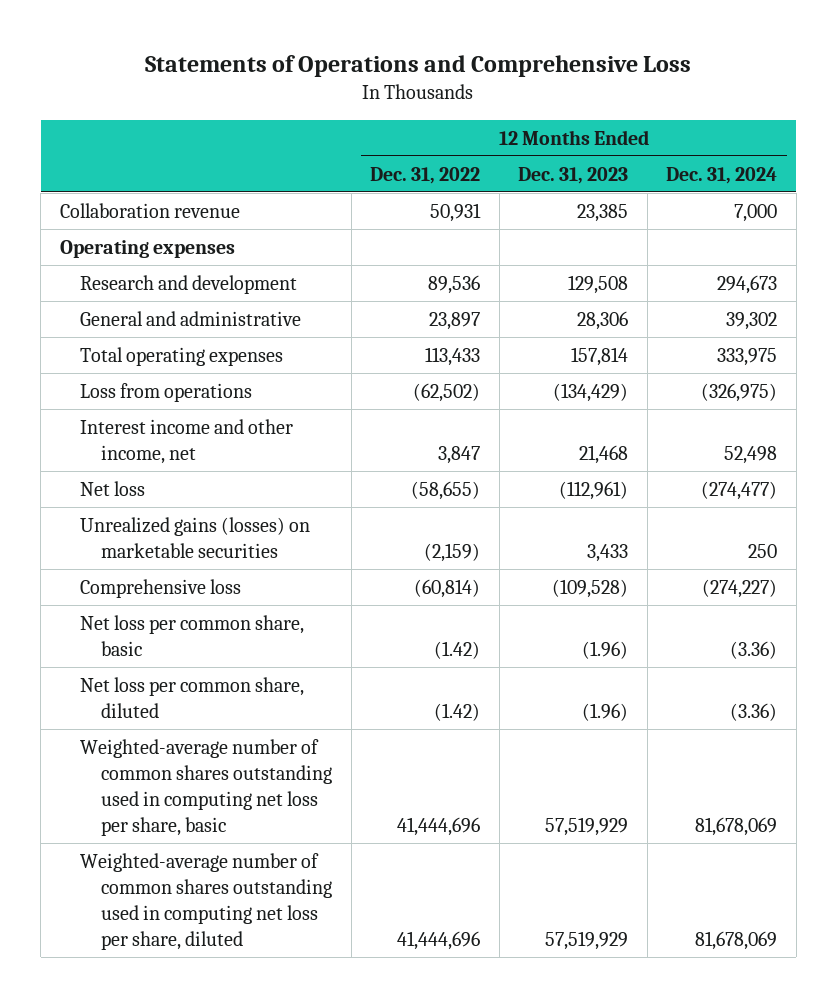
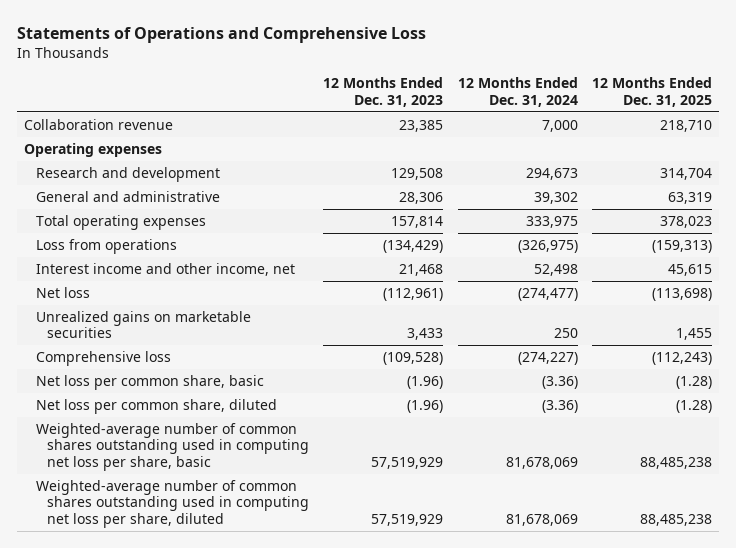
[370,166,481,184] Dec. 31, 2022 -> none
none -> [591,77,712,107] 12 Months Ended Dec. 31, 2025
[80,516,311,558] Unrealized gains (losses) on marketable securities -> [35,310,251,339] Unrealized gains on marketable securities

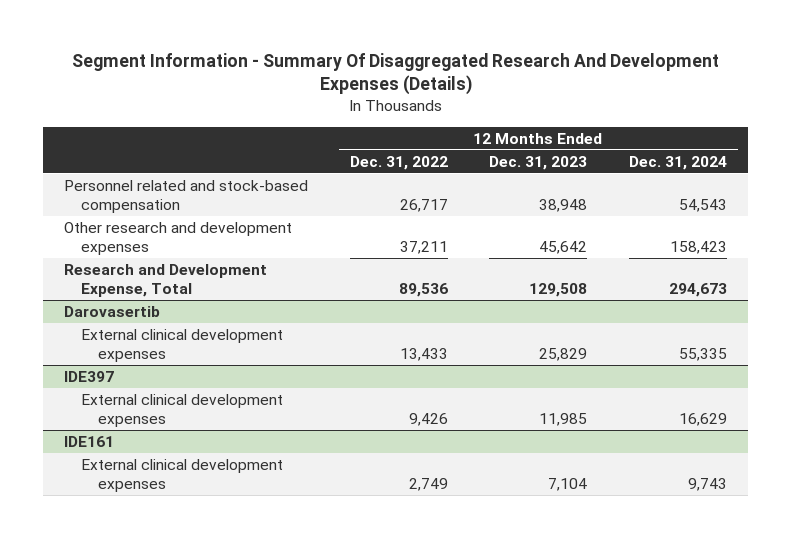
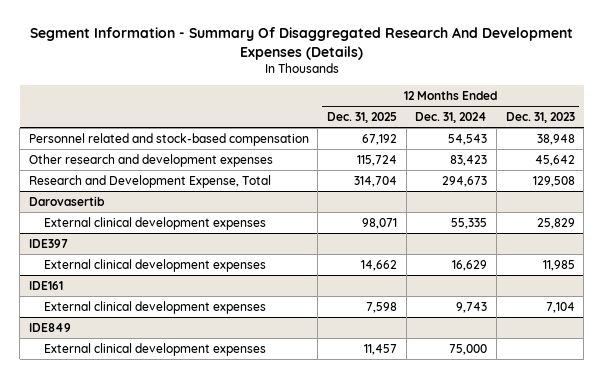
[349,155,448,170] Dec. 31, 2022 -> none
none -> [327,112,398,124] Dec. 31, 2025
[670,241,728,255] 158,423 -> [450,154,488,166] 83,423
none -> [28,322,71,332] IDE849
none -> [43,342,266,356] External clinical development expenses

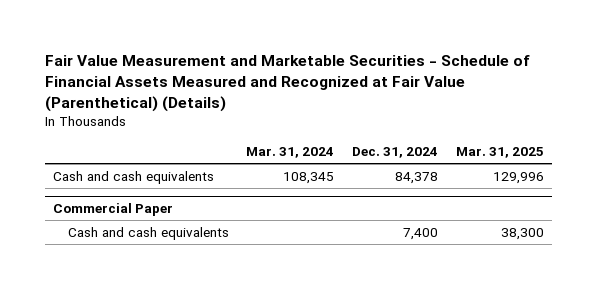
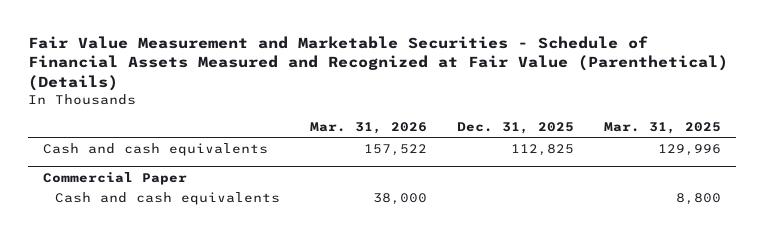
[246,147,335,159] Mar. 31, 2024 -> none
[352,147,439,159] Dec. 31, 2024 -> none
none -> [309,122,427,135] Mar. 31, 2026
none -> [456,122,574,135] Dec. 31, 2025
[500,227,544,240] 38,300 -> [675,192,721,205] 8,800

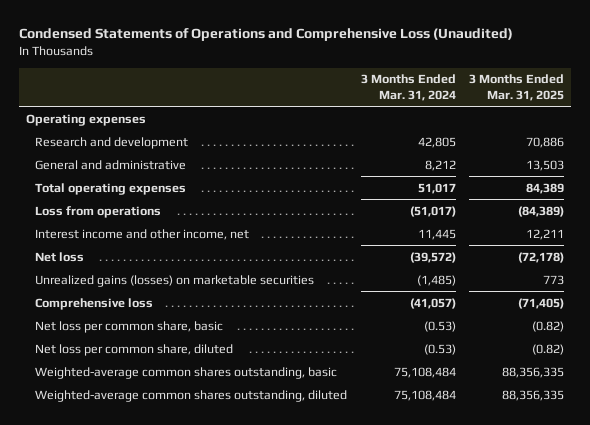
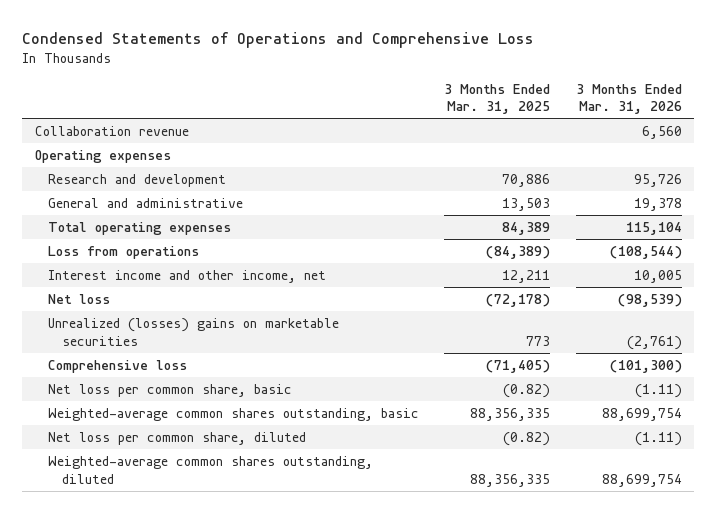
[19,28,514,42] Condensed Statements of Operations and Comprehensive Loss (Unaudited) -> [21,31,534,48] Condensed Statements of Operations and Comprehensive Loss
[360,74,456,101] 3 Months Ended Mar. 31, 2024 -> none
none -> [575,83,682,115] 3 Months Ended Mar. 31, 2026
none -> [34,125,189,136] Collaboration revenue
[35,274,315,287] Unrealized gains (losses) on marketable securities -> [48,317,340,346] Unrealized (losses) gains on marketable securities
[35,343,234,356] Net loss per common share, diluted -> [48,431,307,445] Net loss per common share, diluted

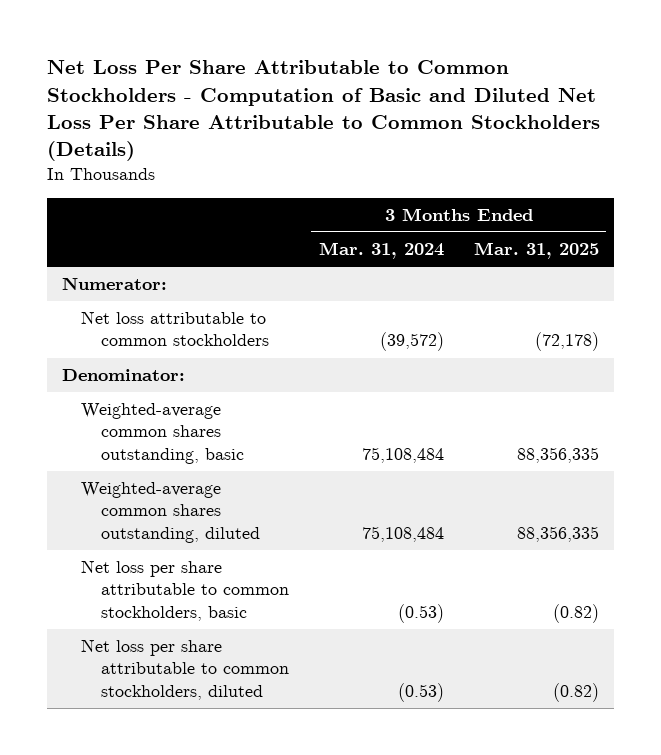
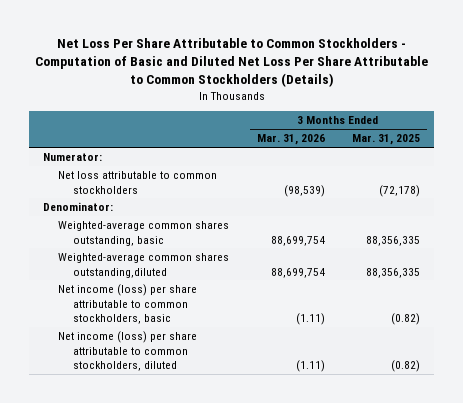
[318,242,444,260] Mar. 31, 2024 -> none
none -> [256,134,325,146] Mar. 31, 2026
[81,482,260,543] Weighted-average common shares outstanding, diluted -> [58,253,230,278] Weighted-average common shares outstanding,diluted
[81,560,289,621] Net loss per share attributable to common stockholders, basic -> [58,284,198,324] Net income (loss) per share attributable to common stockholders, basic
[81,639,289,700] Net loss per share attributable to common stockholders, diluted -> [58,331,198,371] Net income (loss) per share attributable to common stockholders, diluted

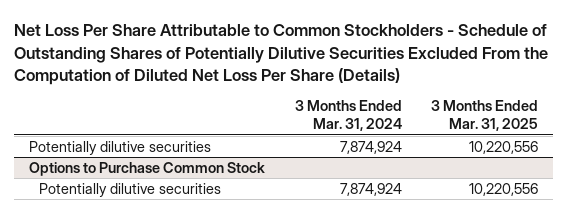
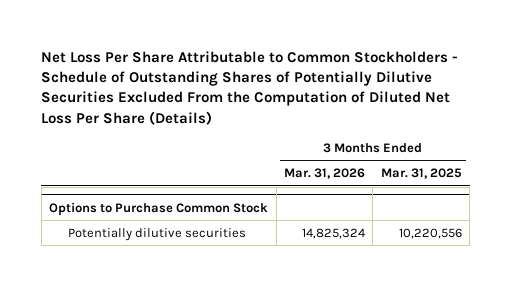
[294,100,402,132] 3 Months Ended Mar. 31, 2024 -> none
none -> [284,168,366,180] Mar. 31, 2026
[28,140,211,155] Potentially dilutive securities -> none

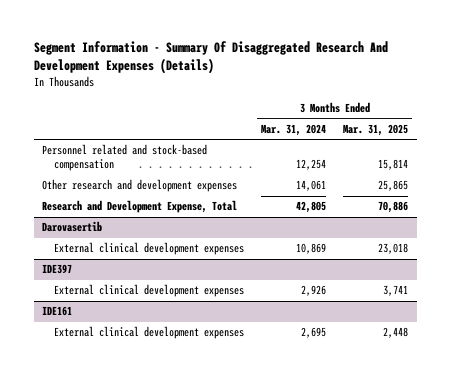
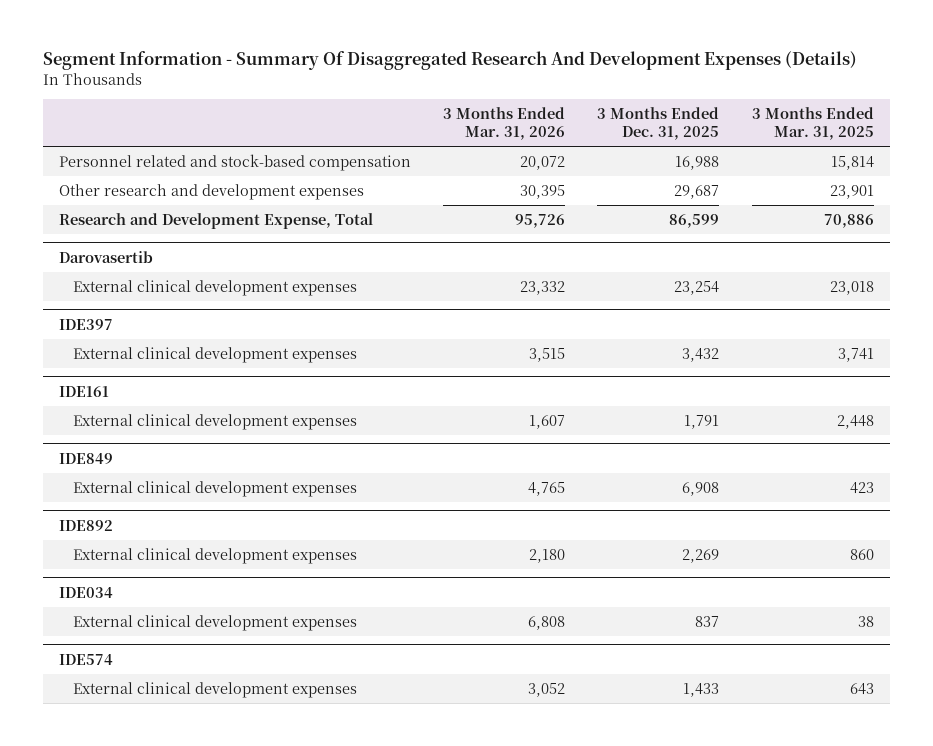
[261,123,327,136] Mar. 31, 2024 -> none
none -> [443,107,566,140] 3 Months Ended Mar. 31, 2026
none -> [597,107,720,140] 3 Months Ended Dec. 31, 2025
[378,180,409,192] 25,865 -> [829,184,874,199] 23,901
none -> [58,452,113,464] IDE849
none -> [72,480,357,497] External clinical development expenses
none -> [58,519,113,531] IDE892
none -> [72,547,357,564] External clinical development expenses
none -> [58,586,113,598] IDE034
none -> [72,614,357,631] External clinical development expenses
none -> [58,653,113,665] IDE574
none -> [72,681,357,698] External clinical development expenses

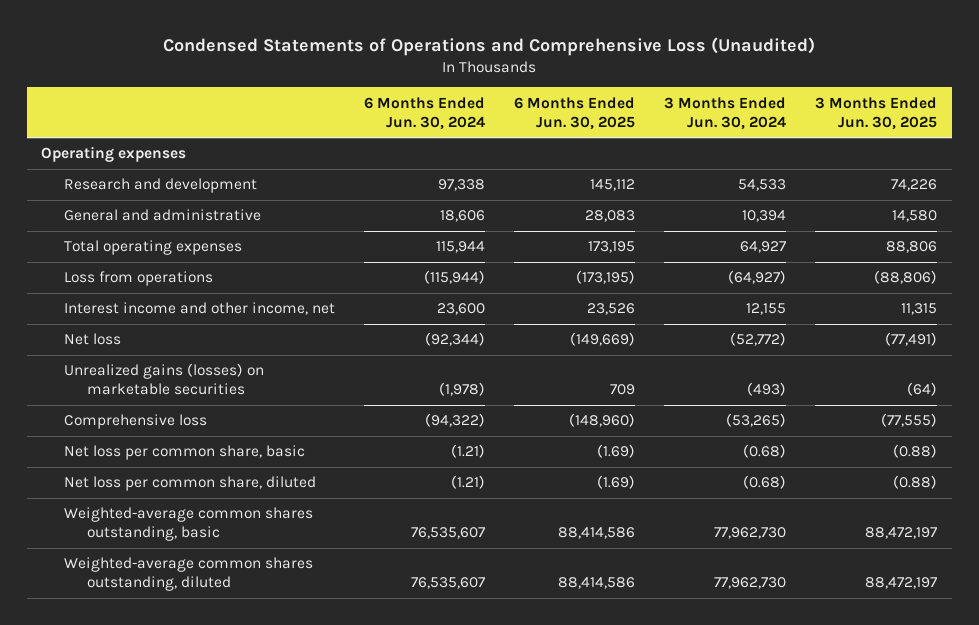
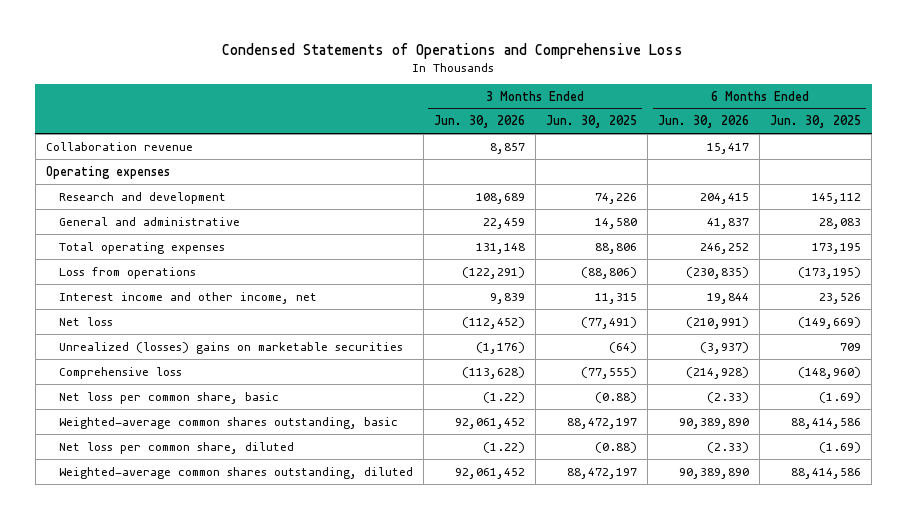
[163,36,816,56] Condensed Statements of Operations and Comprehensive Loss (Unaudited) -> [222,42,684,59] Condensed Statements of Operations and Comprehensive Loss
[364,96,486,130] 6 Months Ended Jun. 30, 2024 -> none
[664,96,787,130] 3 Months Ended Jun. 30, 2024 -> none
none -> [433,115,525,129] Jun. 30, 2026
none -> [657,115,749,129] Jun. 30, 2026
none -> [45,141,193,151] Collaboration revenue
[63,363,264,396] Unrealized gains (losses) on marketable securities -> [58,341,403,354] Unrealized (losses) gains on marketable securities
[63,476,316,492] Net loss per common share, diluted -> [58,441,294,454] Net loss per common share, diluted

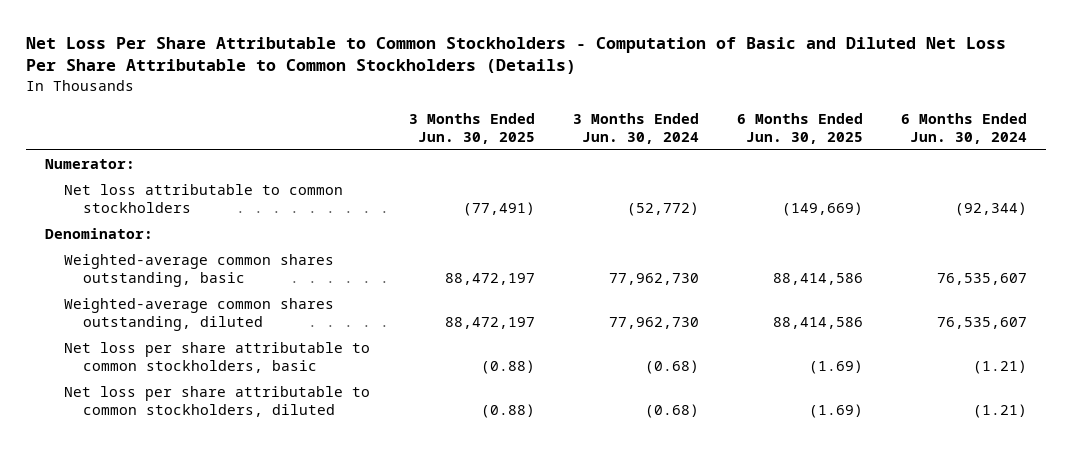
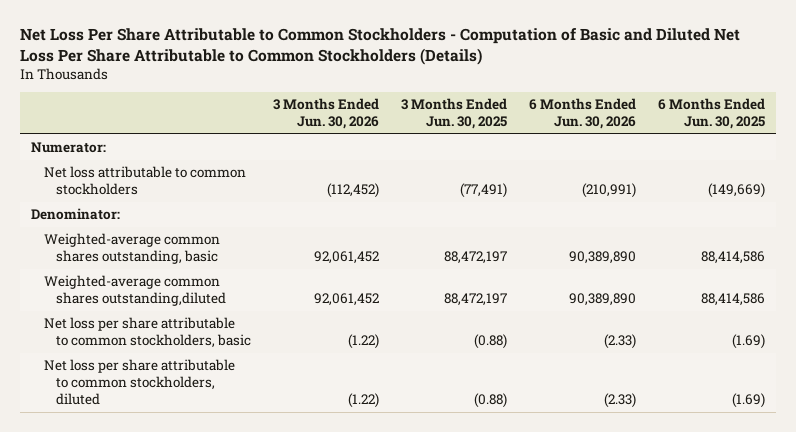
[572,112,699,144] 3 Months Ended Jun. 30, 2024 -> none
[900,112,1027,144] 6 Months Ended Jun. 30, 2024 -> none
none -> [273,98,380,130] 3 Months Ended Jun. 30, 2026
none -> [529,98,637,130] 6 Months Ended Jun. 30, 2026
[64,298,335,332] Weighted-average common shares outstanding, diluted -> [43,275,227,307] Weighted-average common shares outstanding,diluted

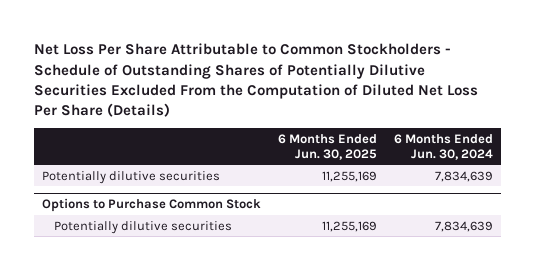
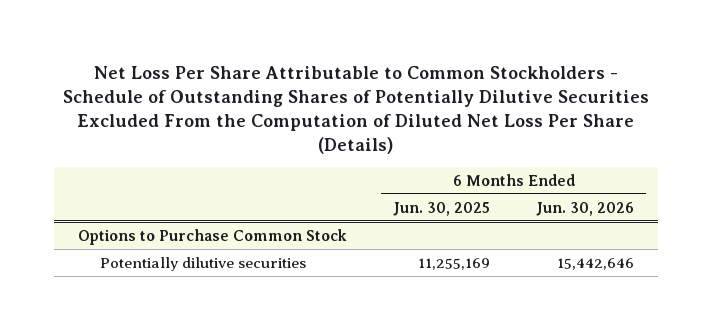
[393,133,493,160] 6 Months Ended Jun. 30, 2024 -> none
none -> [536,201,635,216] Jun. 30, 2026
[42,170,221,184] Potentially dilutive securities -> none

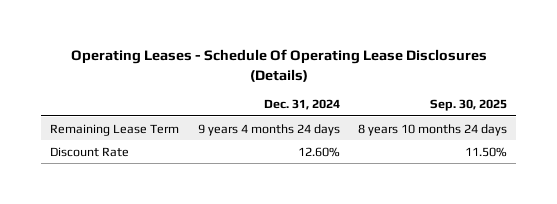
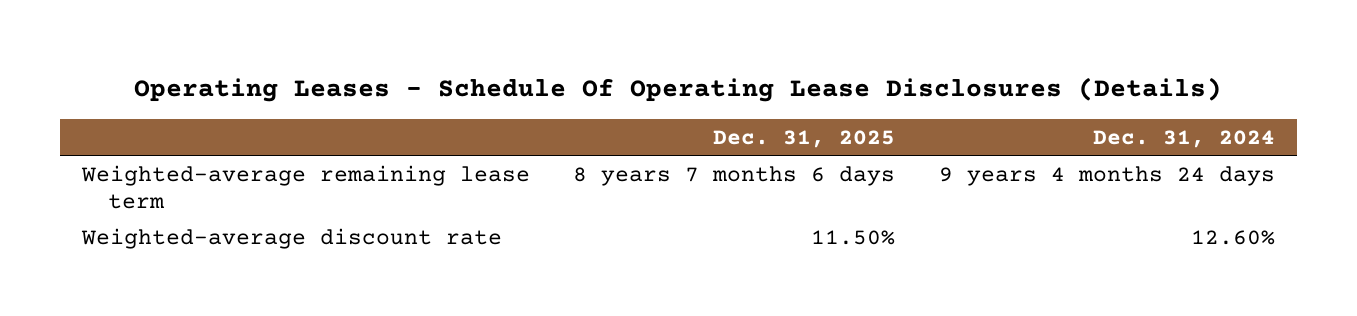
[430,99,508,112] Sep. 30, 2025 -> none
none -> [713,129,896,148] Dec. 31, 2025
[50,123,180,136] Remaining Lease Term -> [80,164,530,209] Weighted-average remaining lease term
[50,146,130,157] Discount Rate -> [80,227,502,249] Weighted-average discount rate

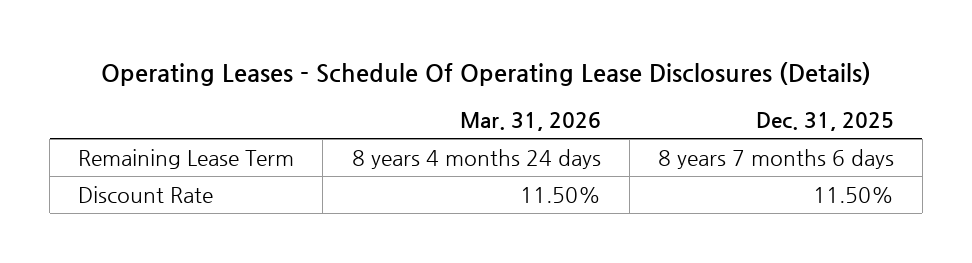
[1092,129,1275,148] Dec. 31, 2024 -> none
none -> [459,112,601,132] Mar. 31, 2026
[80,164,530,209] Weighted-average remaining lease term -> [78,148,295,169] Remaining Lease Term
[80,227,502,249] Weighted-average discount rate -> [78,185,214,203] Discount Rate

